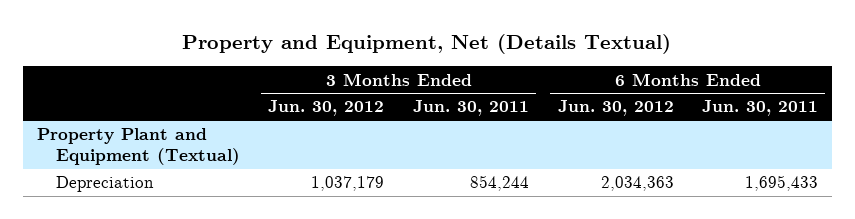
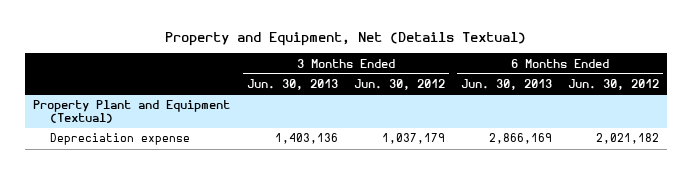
[412,100,529,117] Jun. 30, 2011 -> none
[702,100,819,117] Jun. 30, 2011 -> none
none -> [246,79,338,91] Jun. 30, 2013
none -> [461,79,553,91] Jun. 30, 2013
[55,176,154,193] Depreciation -> [49,133,190,146] Depreciation expense
[600,176,674,192] 2,034,363 -> [596,133,660,145] 2,021,182

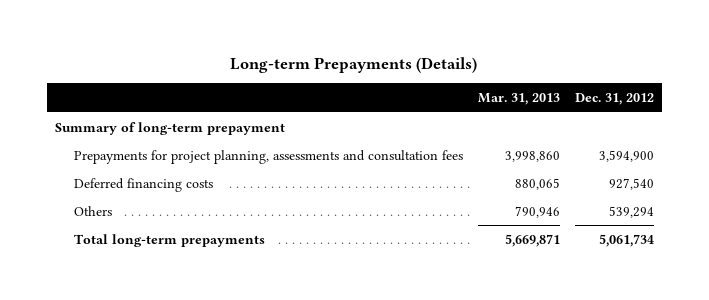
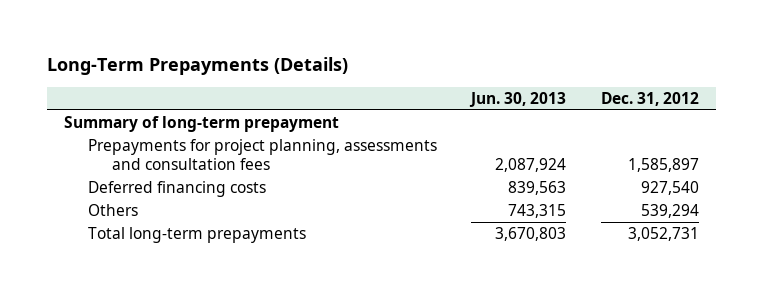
[230,57,478,74] Long-term Prepayments (Details) -> [46,57,348,76] Long-Term Prepayments (Details)
[477,93,560,106] Mar. 31, 2013 -> none
none -> [469,91,567,107] Jun. 30, 2013
[599,149,655,162] 3,594,900 -> [627,157,699,172] 1,585,897
[599,233,655,247] 5,061,734 -> [627,227,699,242] 3,052,731

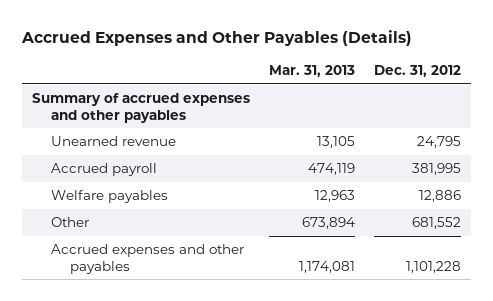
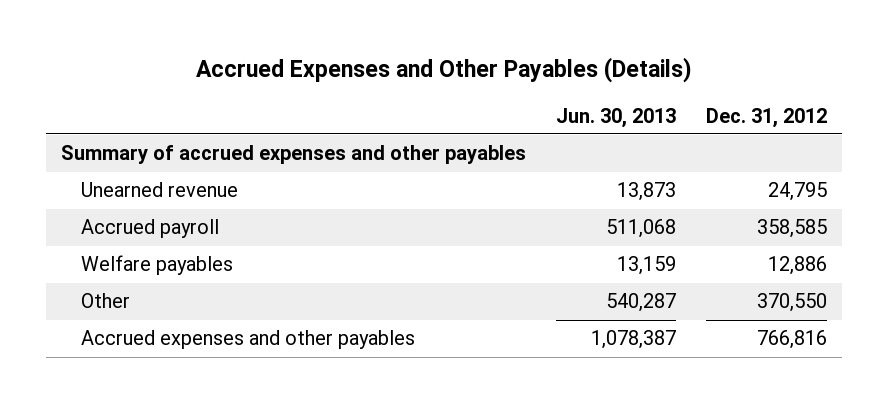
[269,65,356,78] Mar. 31, 2013 -> none
none -> [556,107,677,128] Jun. 30, 2013
[412,163,462,176] 381,995 -> [757,219,828,239] 358,585
[412,217,462,230] 681,552 -> [757,293,828,313] 370,550
[406,260,462,273] 1,101,228 -> [757,330,828,350] 766,816

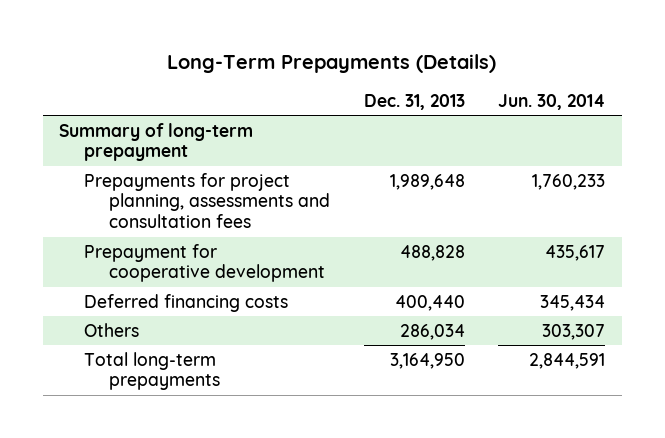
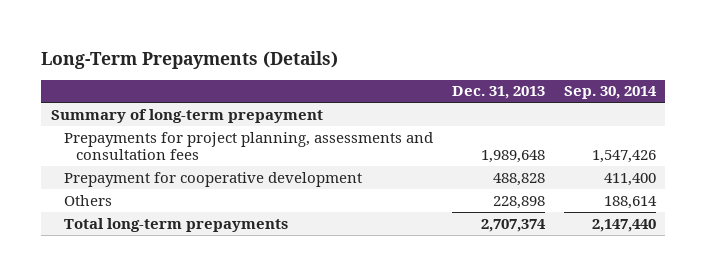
[498,94,606,111] Jun. 30, 2014 -> none
none -> [563,86,657,100] Sep. 30, 2014
[84,293,289,312] Deferred financing costs -> none
[399,323,465,340] 286,034 -> [492,195,545,209] 228,898
[389,352,465,369] 3,164,950 -> [480,218,546,232] 2,707,374

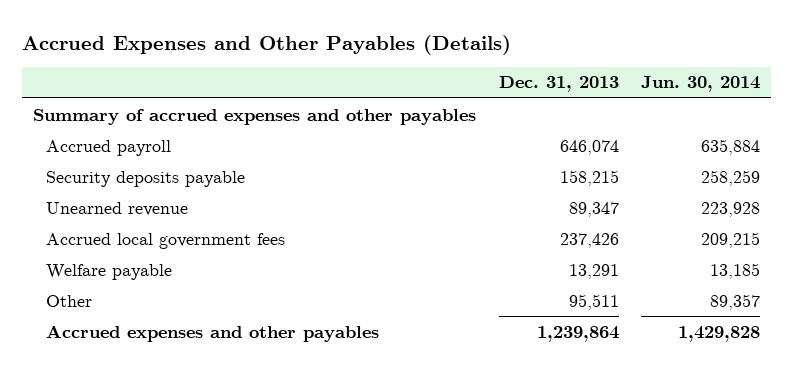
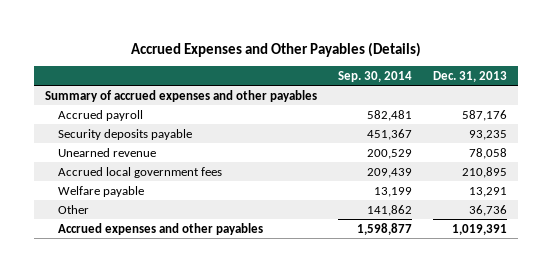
[640,76,760,93] Jun. 30, 2014 -> none
none -> [337,71,412,83] Sep. 30, 2014
[559,139,619,155] 646,074 -> [462,109,508,121] 587,176
[559,169,619,186] 158,215 -> [469,129,508,140] 93,235
[568,201,619,217] 89,347 -> [469,147,508,159] 78,058
[559,232,619,248] 237,426 -> [462,166,508,178] 210,895
[568,293,619,310] 95,511 -> [469,204,508,216] 36,736
[536,325,619,342] 1,239,864 -> [452,223,508,235] 1,019,391

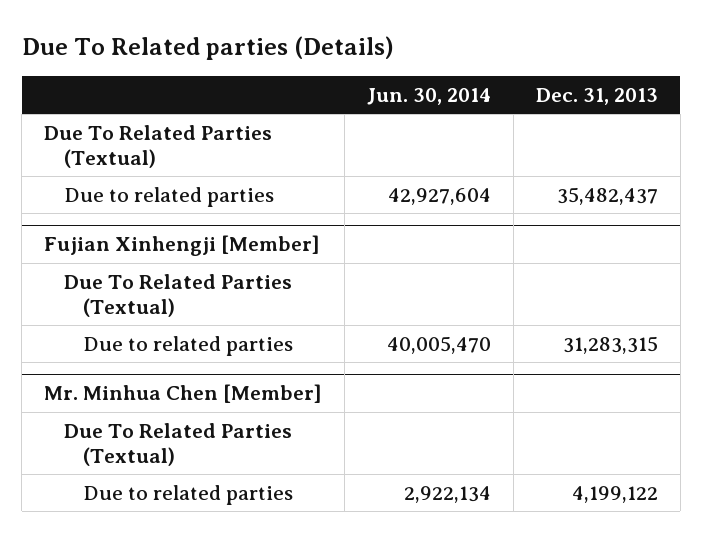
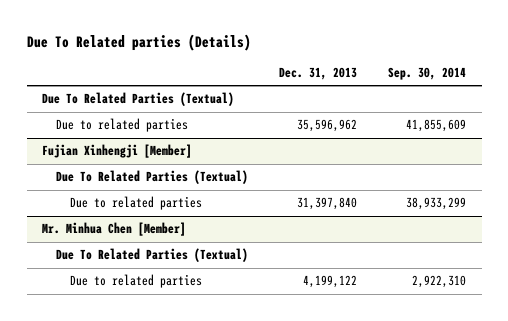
[367,87,492,105] Jun. 30, 2014 -> none
none -> [388,67,467,81] Sep. 30, 2014
[556,186,658,205] 35,482,437 -> [297,119,358,133] 35,596,962
[562,335,658,354] 31,283,315 -> [297,197,358,211] 31,397,840

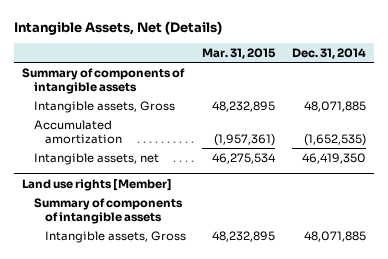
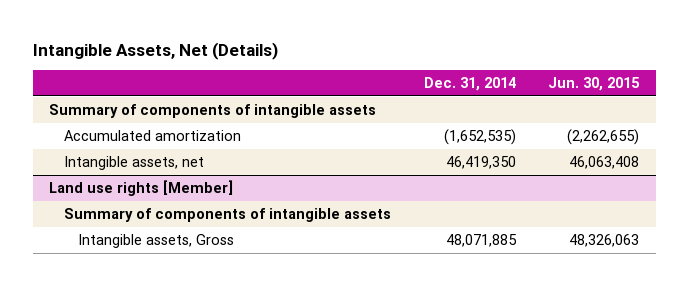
[202,48,277,60] Mar. 31, 2015 -> none
none -> [548,77,641,92] Jun. 30, 2015
[33,100,175,113] Intangible assets, Gross -> none

